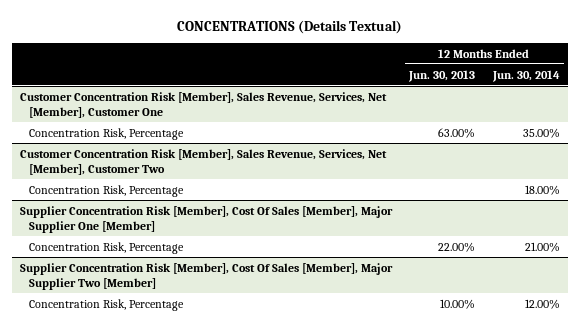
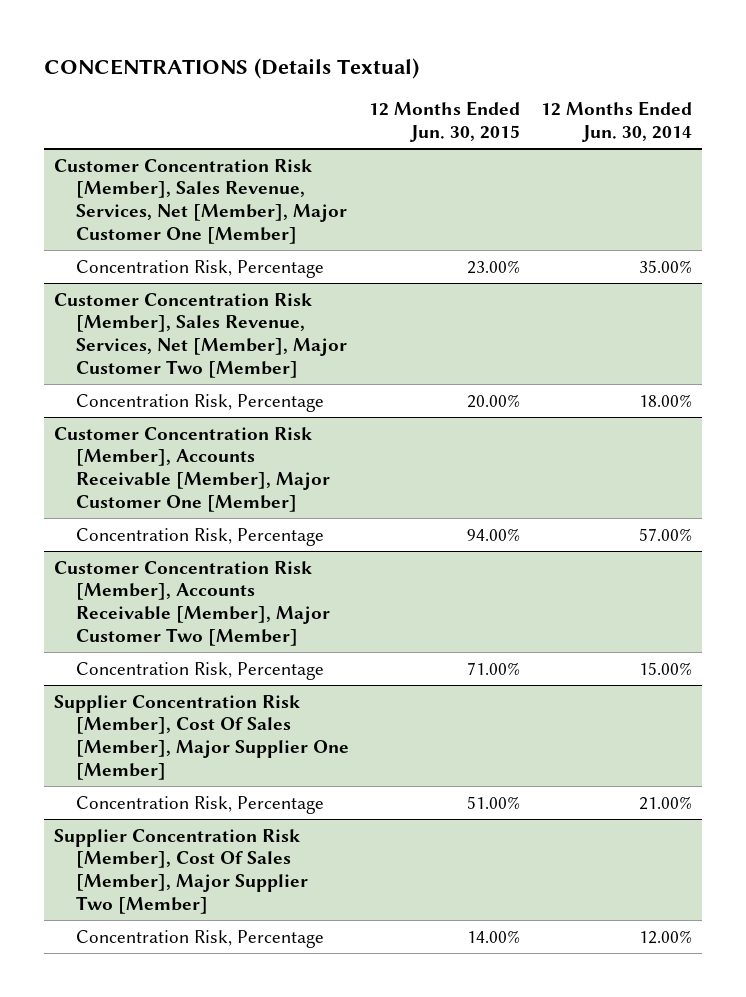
[408,69,476,82] Jun. 30, 2013 -> none
none -> [369,101,521,143] 12 Months Ended Jun. 30, 2015
[20,91,388,118] Customer Concentration Risk [Member], Sales Revenue, Services, Net [Member], Customer One -> [54,158,348,245] Customer Concentration Risk [Member], Sales Revenue, Services, Net [Member], Major Customer One [Member]
[20,148,388,175] Customer Concentration Risk [Member], Sales Revenue, Services, Net [Member], Customer Two -> [54,292,348,379] Customer Concentration Risk [Member], Sales Revenue, Services, Net [Member], Major Customer Two [Member]
none -> [54,426,331,513] Customer Concentration Risk [Member], Accounts Receivable [Member], Major Customer One [Member]
none -> [76,527,325,546] Concentration Risk, Percentage
none -> [54,560,331,647] Customer Concentration Risk [Member], Accounts Receivable [Member], Major Customer Two [Member]
none -> [76,661,325,680] Concentration Risk, Percentage

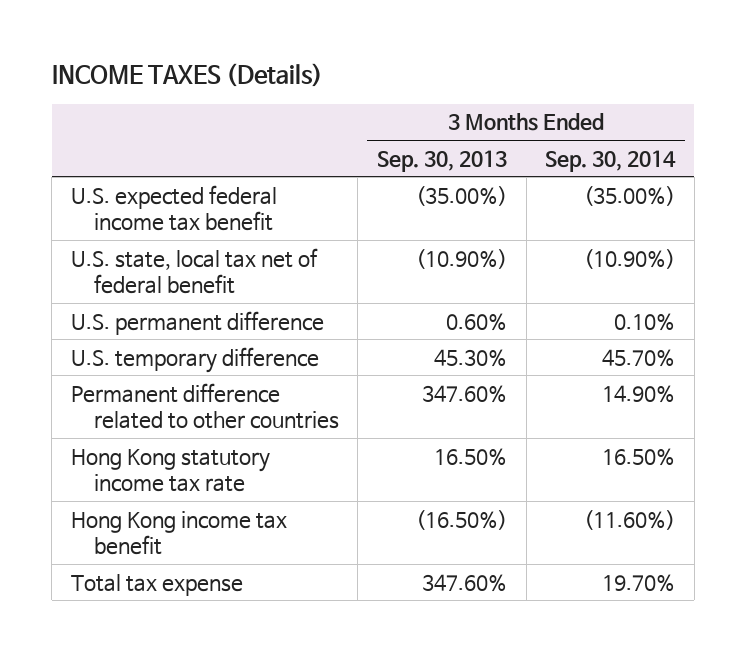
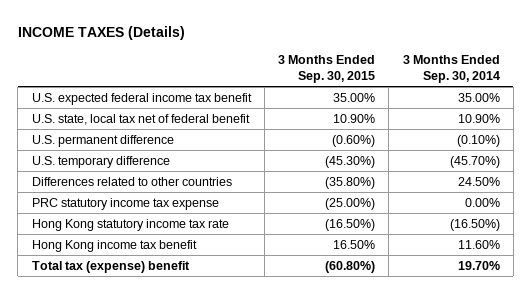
[376,149,507,172] Sep. 30, 2013 -> none
none -> [278,54,376,83] 3 Months Ended Sep. 30, 2015
[584,185,676,206] (35.00%) -> [457,92,500,102] 35.00%
[584,248,676,269] (10.90%) -> [457,113,500,123] 10.90%
[614,312,676,331] 0.10% -> [456,134,500,147] (0.10%)
[602,348,676,367] 45.70% -> [449,155,500,168] (45.70%)
[70,382,339,429] Permanent difference related to other countries -> [31,176,232,186] Differences related to other countries
[602,384,676,403] 14.90% -> [457,176,500,186] 24.50%
none -> [31,197,219,210] PRC statutory income tax expense
[602,447,676,466] 16.50% -> [449,218,500,231] (16.50%)
[584,509,676,530] (11.60%) -> [457,239,500,249] 11.60%
[70,573,243,596] Total tax expense -> [31,260,190,273] Total tax (expense) benefit

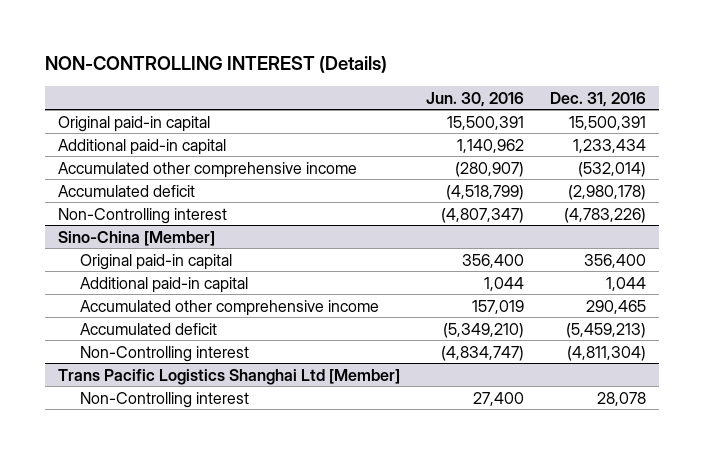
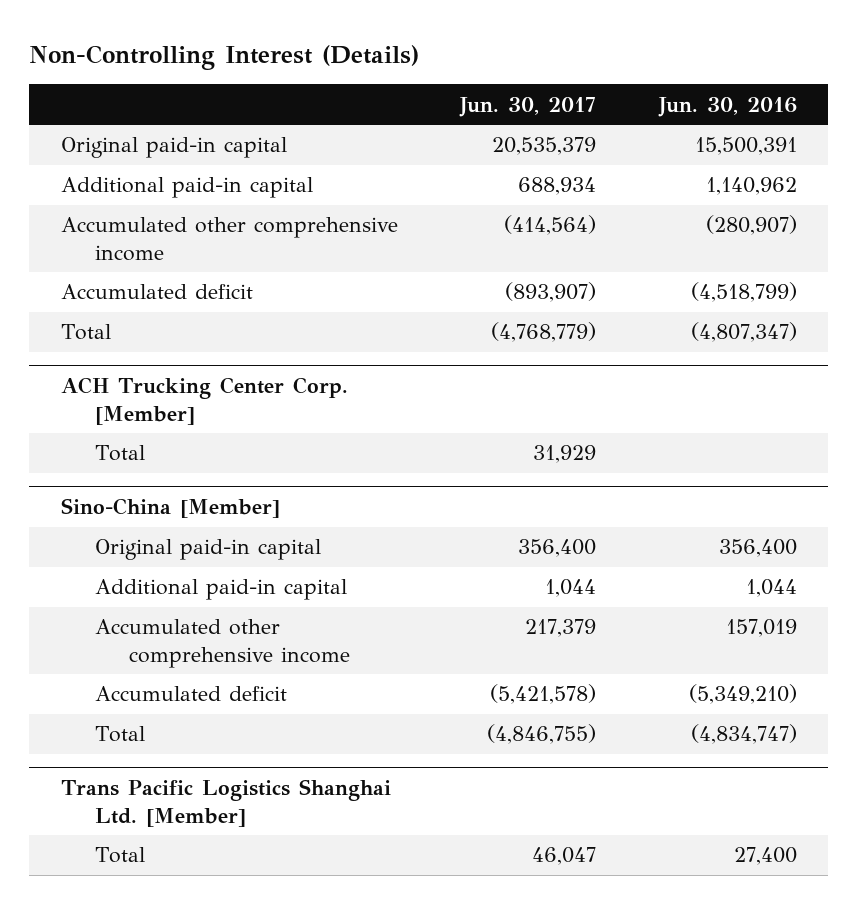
[44,55,387,73] NON-CONTROLLING INTEREST (Details) -> [29,44,420,70] Non-Controlling Interest (Details)
[549,91,646,107] Dec. 31, 2016 -> none
none -> [459,96,597,117] Jun. 30, 2017
[57,207,227,224] Non-Controlling interest -> [60,324,111,341] Total
none -> [60,377,348,425] ACH Trucking Center Corp. [Member]
none -> [94,445,145,462] Total
[80,345,250,362] Non-Controlling interest -> [94,726,145,743] Total
[57,368,400,385] Trans Pacific Logistics Shanghai Ltd [Member] -> [60,779,391,827] Trans Pacific Logistics Shanghai Ltd. [Member]
[80,391,250,408] Non-Controlling interest -> [94,847,145,864] Total

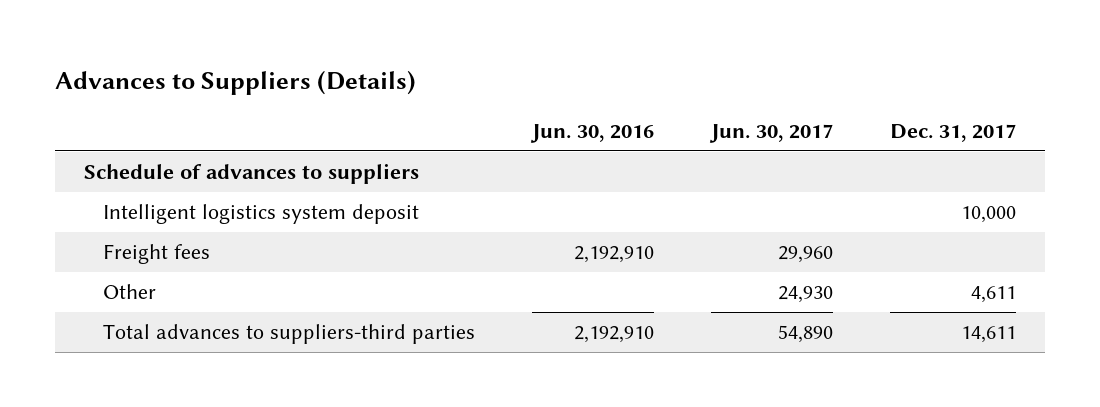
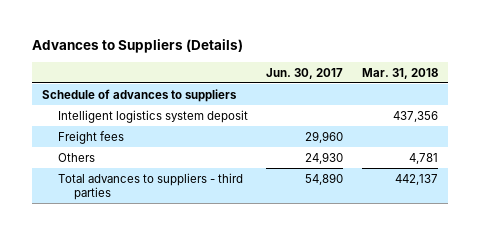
[529,124,654,144] Jun. 30, 2016 -> none
[890,124,1017,143] Dec. 31, 2017 -> none
none -> [362,67,439,79] Mar. 31, 2018
[102,283,156,299] Other -> [57,152,95,162] Others
[102,323,475,344] Total advances to suppliers-third parties -> [57,172,243,201] Total advances to suppliers - third parties

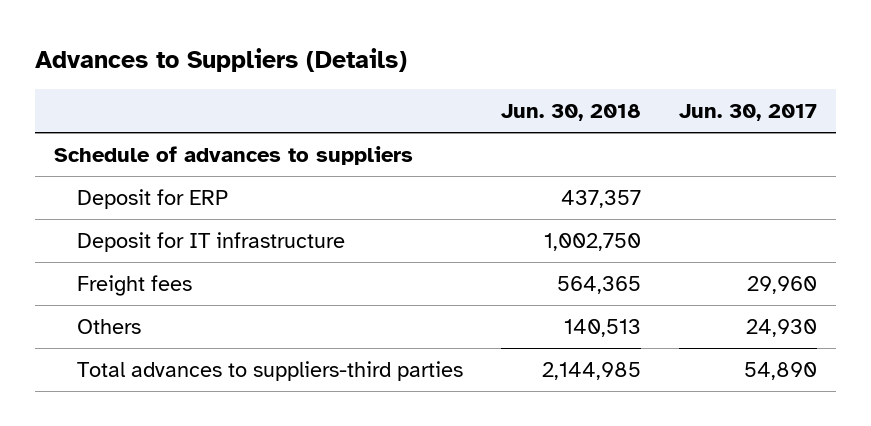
[362,67,439,79] Mar. 31, 2018 -> none
none -> [501,103,642,121] Jun. 30, 2018
[57,109,248,123] Intelligent logistics system deposit -> none
none -> [77,188,229,209] Deposit for ERP
none -> [77,231,346,252] Deposit for IT infrastructure
[57,172,243,201] Total advances to suppliers - third parties -> [77,360,464,381] Total advances to suppliers-third parties

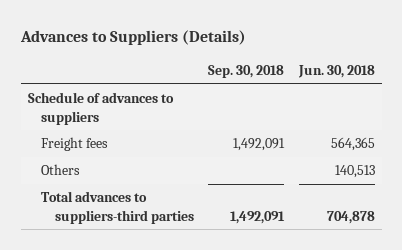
[679,103,818,121] Jun. 30, 2017 -> none
none -> [208,64,285,78] Sep. 30, 2018
[77,188,229,209] Deposit for ERP -> none
[77,231,346,252] Deposit for IT infrastructure -> none
[542,361,642,380] 2,144,985 -> [326,210,375,224] 704,878

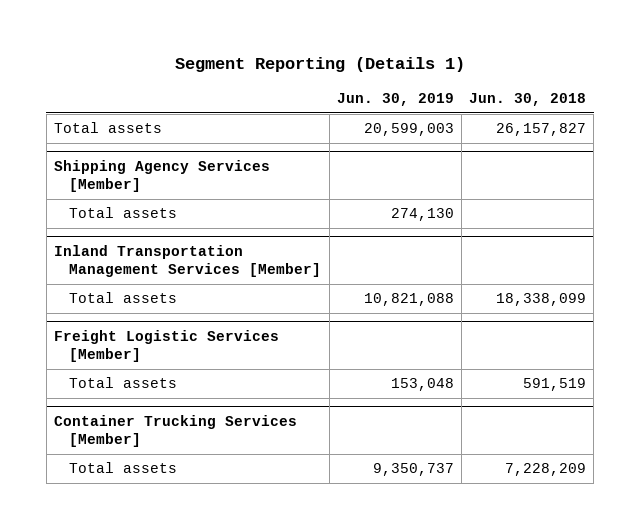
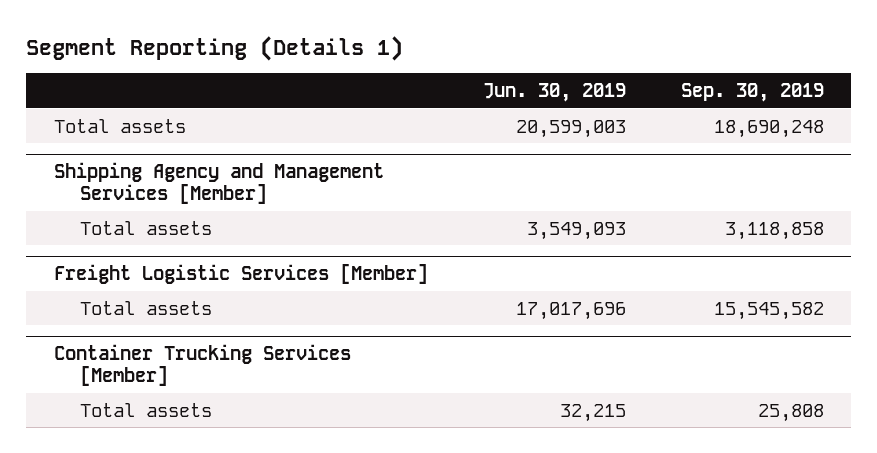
[468,93,586,107] Jun. 30, 2018 -> none
none -> [680,83,824,103] Sep. 30, 2019
[53,245,322,278] Inland Transportation Management Services [Member] -> none
[69,292,178,304] Total assets -> none
[53,160,270,193] Shipping Agency Services [Member] -> [53,161,384,204] Shipping Agency and Management Services [Member]
[390,208,454,222] 274,130 -> [526,221,626,240] 3,549,093
[390,378,454,392] 153,048 -> [515,301,626,320] 17,017,696
[372,463,454,477] 9,350,737 -> [559,403,626,422] 32,215

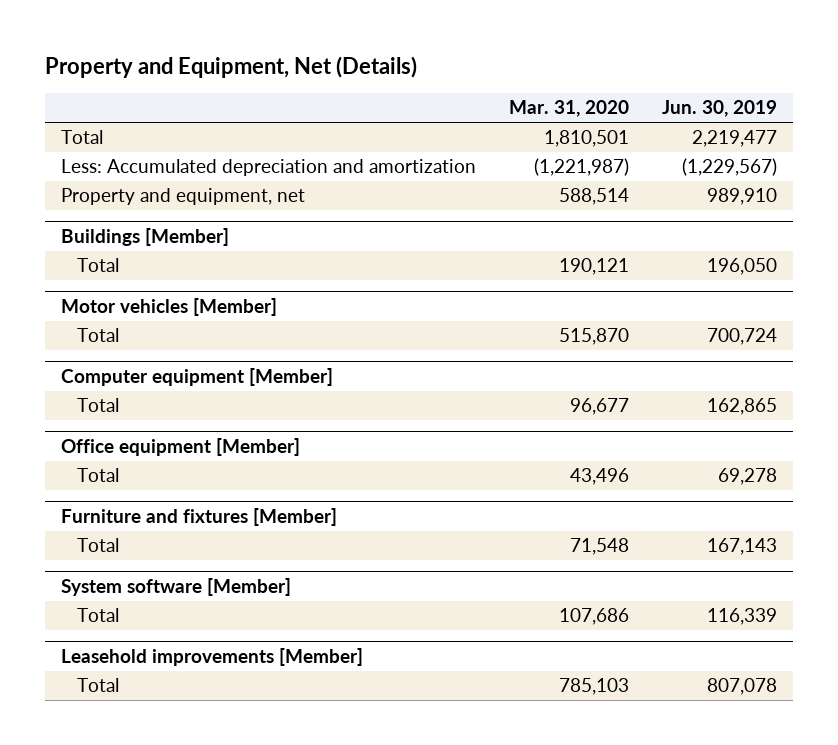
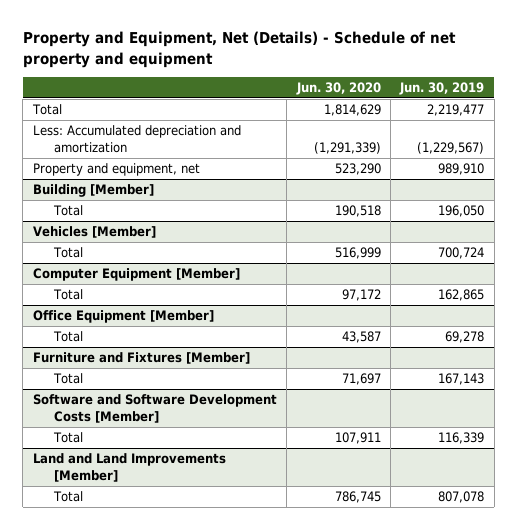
[44,56,417,79] Property and Equipment, Net (Details) -> [22,31,456,68] Property and Equipment, Net (Details) - Schedule of net property and equipment
[508,100,629,118] Mar. 31, 2020 -> none
none -> [295,82,381,96] Jun. 30, 2020
[61,228,230,247] Buildings [Member] -> [32,184,154,198] Building [Member]
[61,298,278,317] Motor vehicles [Member] -> [32,226,156,239] Vehicles [Member]
[61,368,334,387] Computer equipment [Member] -> [32,268,240,282] Computer Equipment [Member]
[61,438,301,457] Office equipment [Member] -> [32,310,214,324] Office Equipment [Member]
[61,508,338,527] Furniture and fixtures [Member] -> [32,352,250,365] Furniture and Fixtures [Member]
[61,578,292,597] System software [Member] -> none
none -> [32,394,277,424] Software and Software Development Costs [Member]
[61,648,364,667] Leasehold improvements [Member] -> none
none -> [32,453,226,483] Land and Land Improvements [Member]

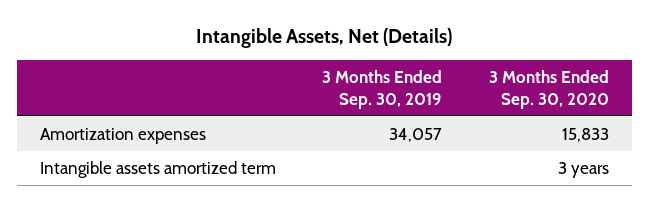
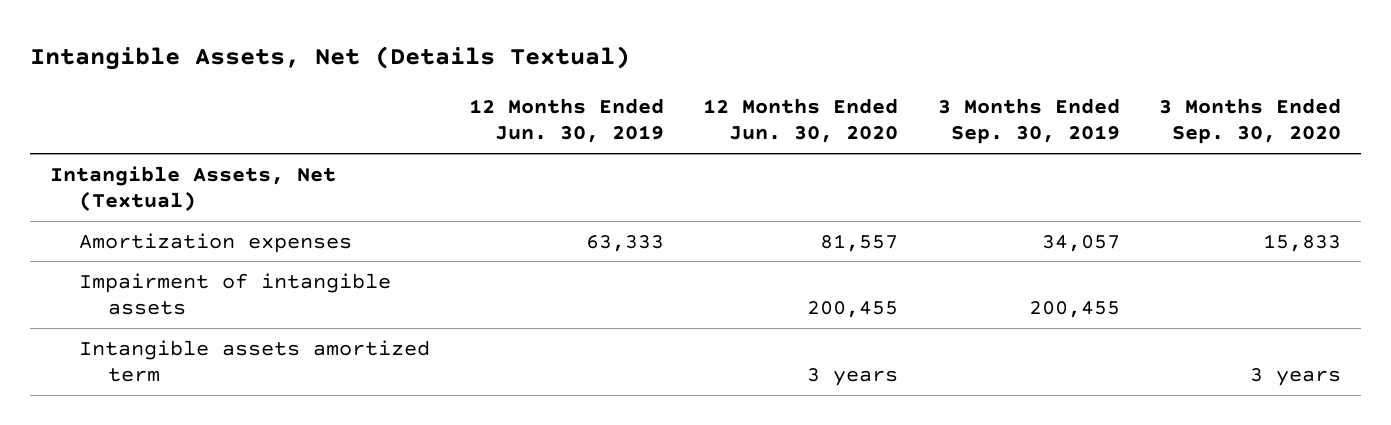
[196,28,453,49] Intangible Assets, Net (Details) -> [30,46,631,71] Intangible Assets, Net (Details Textual)
none -> [469,98,665,144] 12 Months Ended Jun. 30, 2019
none -> [703,98,899,144] 12 Months Ended Jun. 30, 2020
none -> [49,165,336,211] Intangible Assets, Net (Textual)
none -> [78,272,391,315] Impairment of intangible assets

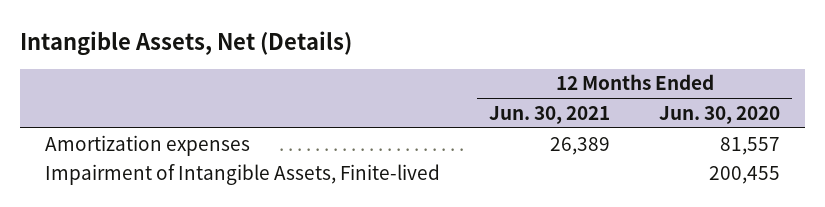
[30,46,631,71] Intangible Assets, Net (Details Textual) -> [20,30,353,56] Intangible Assets, Net (Details)
[469,98,665,144] 12 Months Ended Jun. 30, 2019 -> none
[937,98,1120,145] 3 Months Ended Sep. 30, 2019 -> none
[1158,98,1341,145] 3 Months Ended Sep. 30, 2020 -> none
none -> [489,105,611,124] Jun. 30, 2021
[49,165,336,211] Intangible Assets, Net (Textual) -> none
[78,339,430,382] Intangible assets amortized term -> none
[78,272,391,315] Impairment of intangible assets -> [44,163,440,185] Impairment of Intangible Assets, Finite-lived

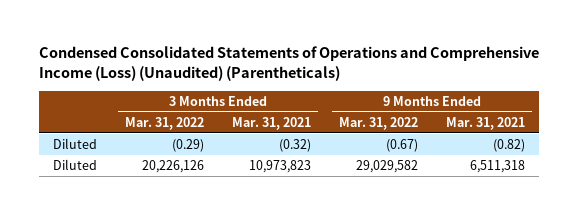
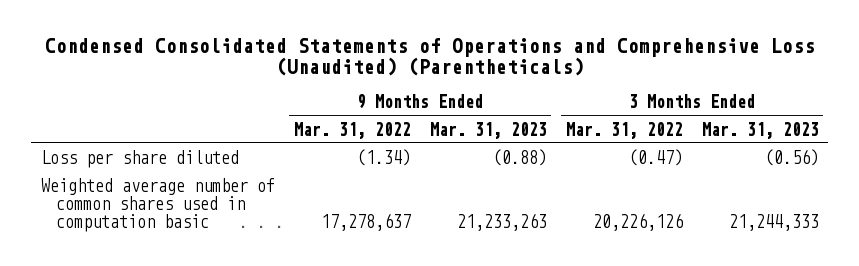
[38,46,539,82] Condensed Consolidated Statements of Operations and Comprehensive Income (Loss) (Unaudited) (Parentheticals) -> [44,37,815,77] Condensed Consolidated Statements of Operations and Comprehensive Loss (Unaudited) (Parentheticals)
[232,117,312,131] Mar. 31, 2021 -> none
[446,117,526,131] Mar. 31, 2021 -> none
none -> [429,121,547,139] Mar. 31, 2023
none -> [701,121,819,139] Mar. 31, 2023
[52,159,97,171] Diluted -> none
[52,138,97,150] Diluted -> [40,150,239,169] Loss per share diluted
[172,139,205,153] (0.29) -> [628,149,683,167] (0.47)
[386,139,419,153] (0.67) -> [356,149,411,167] (1.34)
none -> [40,178,275,232] Weighted average number of common shares used in computation basic

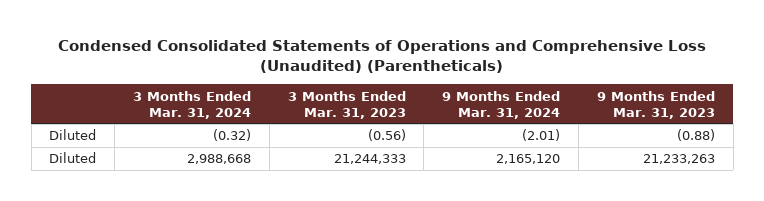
[293,121,411,139] Mar. 31, 2022 -> none
[565,121,683,139] Mar. 31, 2022 -> none
none -> [132,90,251,119] 3 Months Ended Mar. 31, 2024
none -> [442,90,561,119] 9 Months Ended Mar. 31, 2024
[40,150,239,169] Loss per share diluted -> [49,129,97,141] Diluted
[40,178,275,232] Weighted average number of common shares used in computation basic -> [49,152,97,164] Diluted

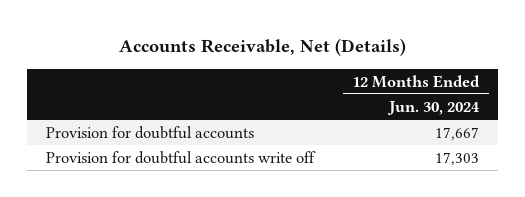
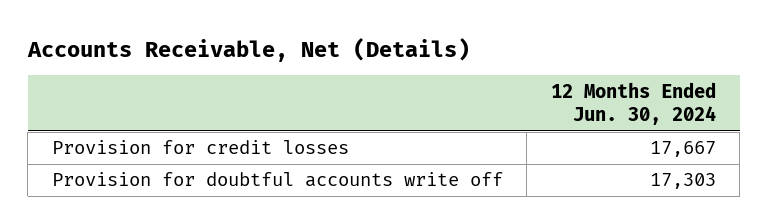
[46,126,255,140] Provision for doubtful accounts -> [51,140,349,155] Provision for credit losses

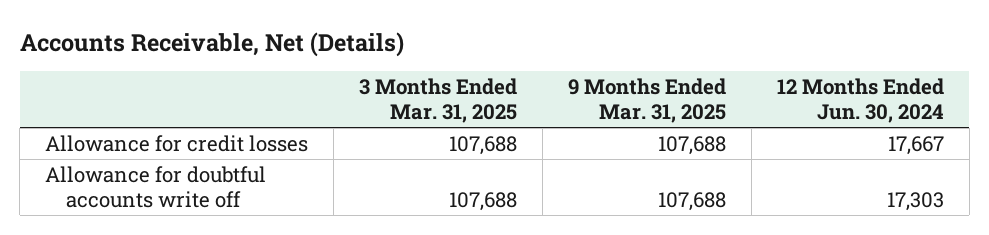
none -> [358,78,517,124] 3 Months Ended Mar. 31, 2025
none -> [567,78,726,124] 9 Months Ended Mar. 31, 2025
[51,140,349,155] Provision for credit losses -> [44,134,308,152] Allowance for credit losses
[51,172,503,188] Provision for doubtful accounts write off -> [44,165,266,208] Allowance for doubtful accounts write off

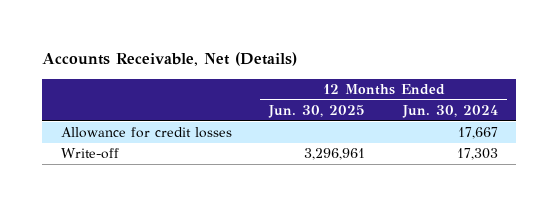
[358,78,517,124] 3 Months Ended Mar. 31, 2025 -> none
[567,78,726,124] 9 Months Ended Mar. 31, 2025 -> none
none -> [268,105,366,119] Jun. 30, 2025
[44,165,266,208] Allowance for doubtful accounts write off -> [61,148,120,160] Write-off

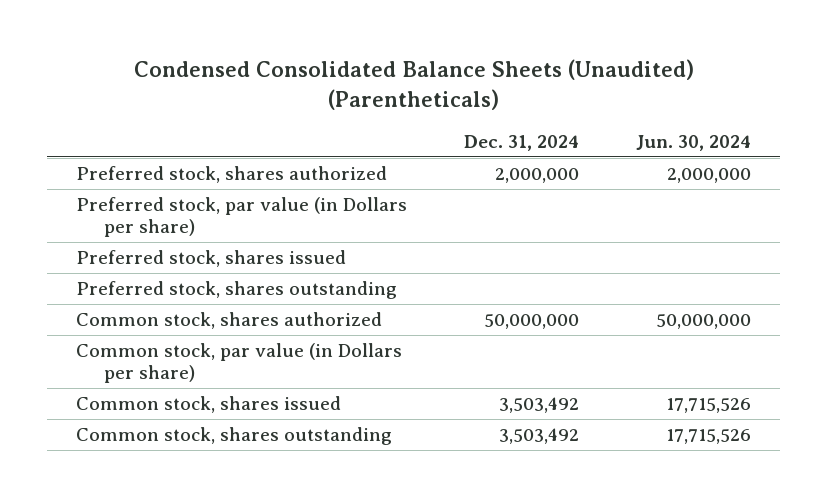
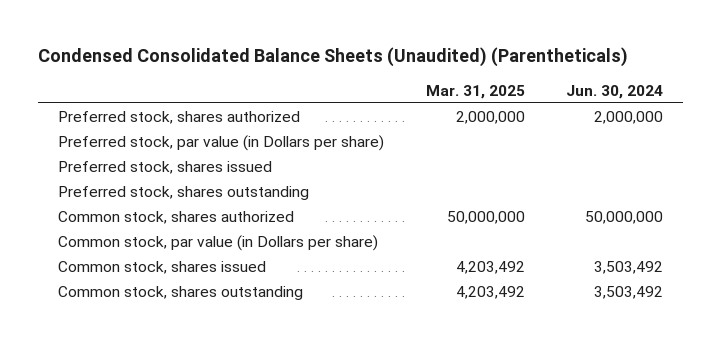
[464,135,580,152] Dec. 31, 2024 -> none
none -> [425,84,525,99] Mar. 31, 2025
[666,398,752,414] 17,715,526 -> [593,261,663,275] 3,503,492
[666,429,752,445] 17,715,526 -> [593,286,663,300] 3,503,492

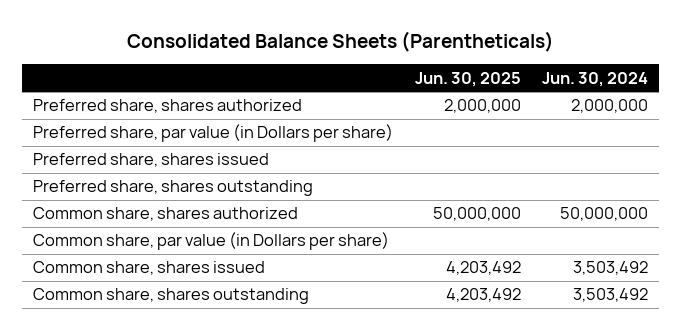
[37,46,628,67] Condensed Consolidated Balance Sheets (Unaudited) (Parentheticals) -> [126,30,554,52] Consolidated Balance Sheets (Parentheticals)
[425,84,525,99] Mar. 31, 2025 -> none
none -> [414,71,521,87] Jun. 30, 2025
[58,111,301,125] Preferred stock, shares authorized -> [32,99,302,114] Preferred share, shares authorized
[58,135,385,152] Preferred stock, par value (in Dollars per share) -> [32,124,393,143] Preferred share, par value (in Dollars per share)
[58,161,273,175] Preferred stock, shares issued -> [32,153,269,168] Preferred share, shares issued
[58,186,310,201] Preferred stock, shares outstanding -> [32,180,313,197] Preferred share, shares outstanding
[58,211,295,225] Common stock, shares authorized -> [32,207,298,222] Common share, shares authorized
[58,235,379,252] Common stock, par value (in Dollars per share) -> [32,232,389,251] Common share, par value (in Dollars per share)
[58,261,267,275] Common stock, shares issued -> [32,261,265,276] Common share, shares issued
[58,286,304,301] Common stock, shares outstanding -> [32,288,309,305] Common share, shares outstanding

